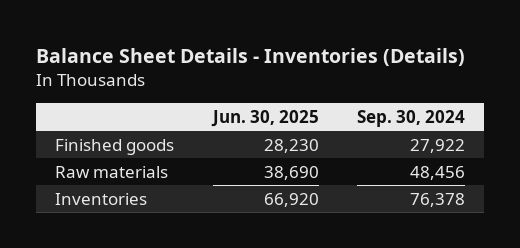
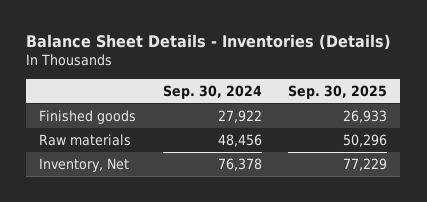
[210,109,319,127] Jun. 30, 2025 -> none
none -> [288,84,388,99] Sep. 30, 2025
[55,192,148,205] Inventories -> [39,158,130,173] Inventory, Net

